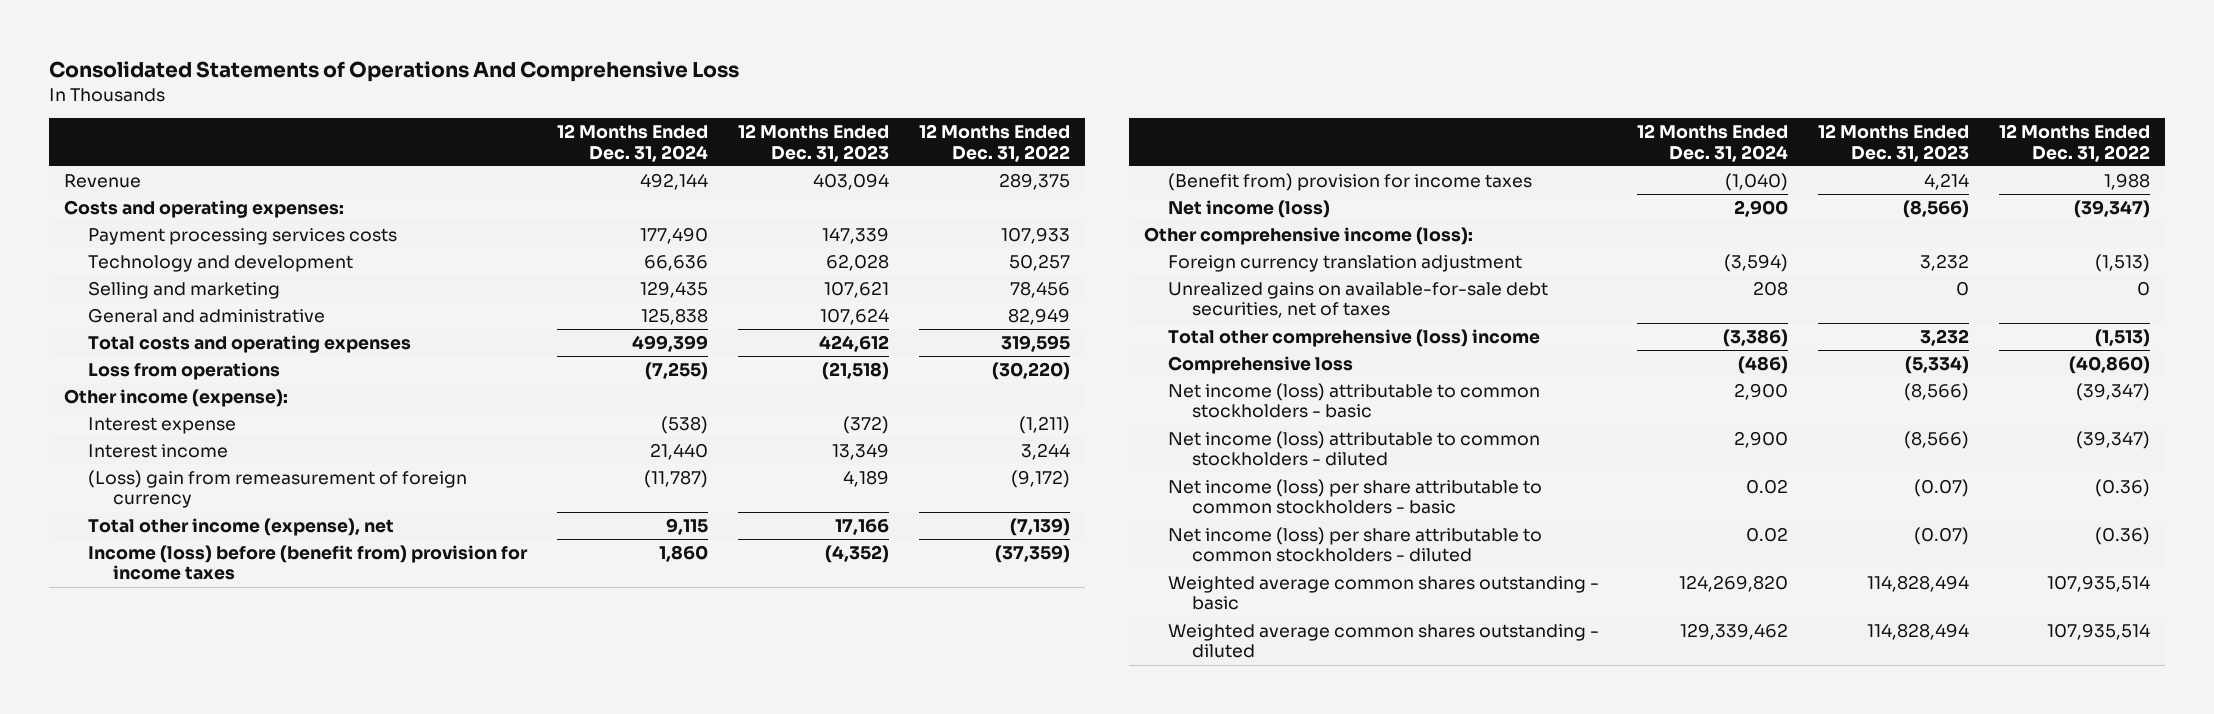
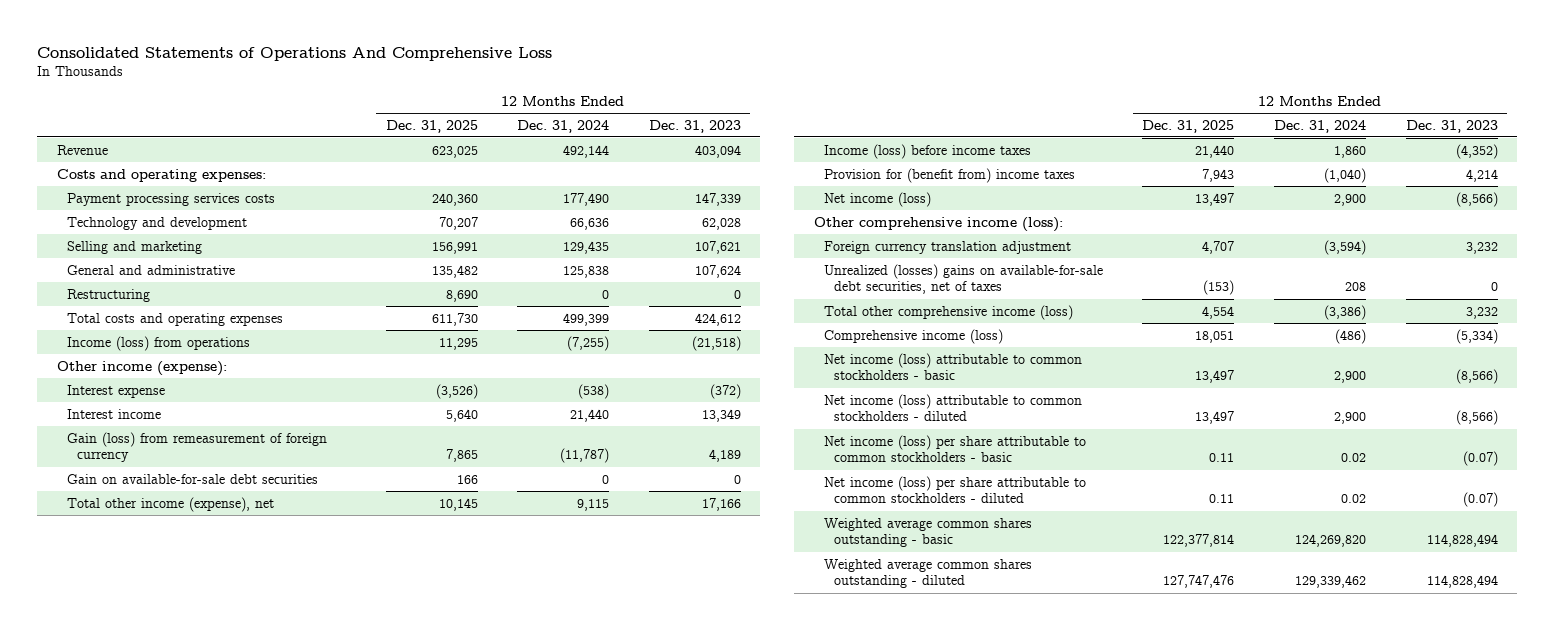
[919,124,1071,162] 12 Months Ended Dec. 31, 2022 -> none
none -> [385,119,478,133] Dec. 31, 2025
none -> [67,288,151,302] Restructuring
[88,362,281,381] Loss from operations -> [67,335,251,351] Income (loss) from operations
[88,470,468,509] (Loss) gain from remeasurement of foreign currency -> [67,431,328,463] Gain (loss) from remeasurement of foreign currency
none -> [67,473,319,484] Gain on available-for-sale debt securities
[88,545,529,581] Income (loss) before (benefit from) provision for income taxes -> [823,143,1031,159] Income (loss) before income taxes
[1168,173,1533,192] (Benefit from) provision for income taxes -> [823,167,1075,183] Provision for (benefit from) income taxes
[1168,282,1549,319] Unrealized gains on available-for-sale debt securities, net of taxes -> [823,263,1103,295] Unrealized (losses) gains on available-for-sale debt securities, net of taxes
[1168,329,1541,348] Total other comprehensive (loss) income -> [823,304,1073,320] Total other comprehensive income (loss)
[1168,356,1354,375] Comprehensive loss -> [823,328,1003,344] Comprehensive income (loss)

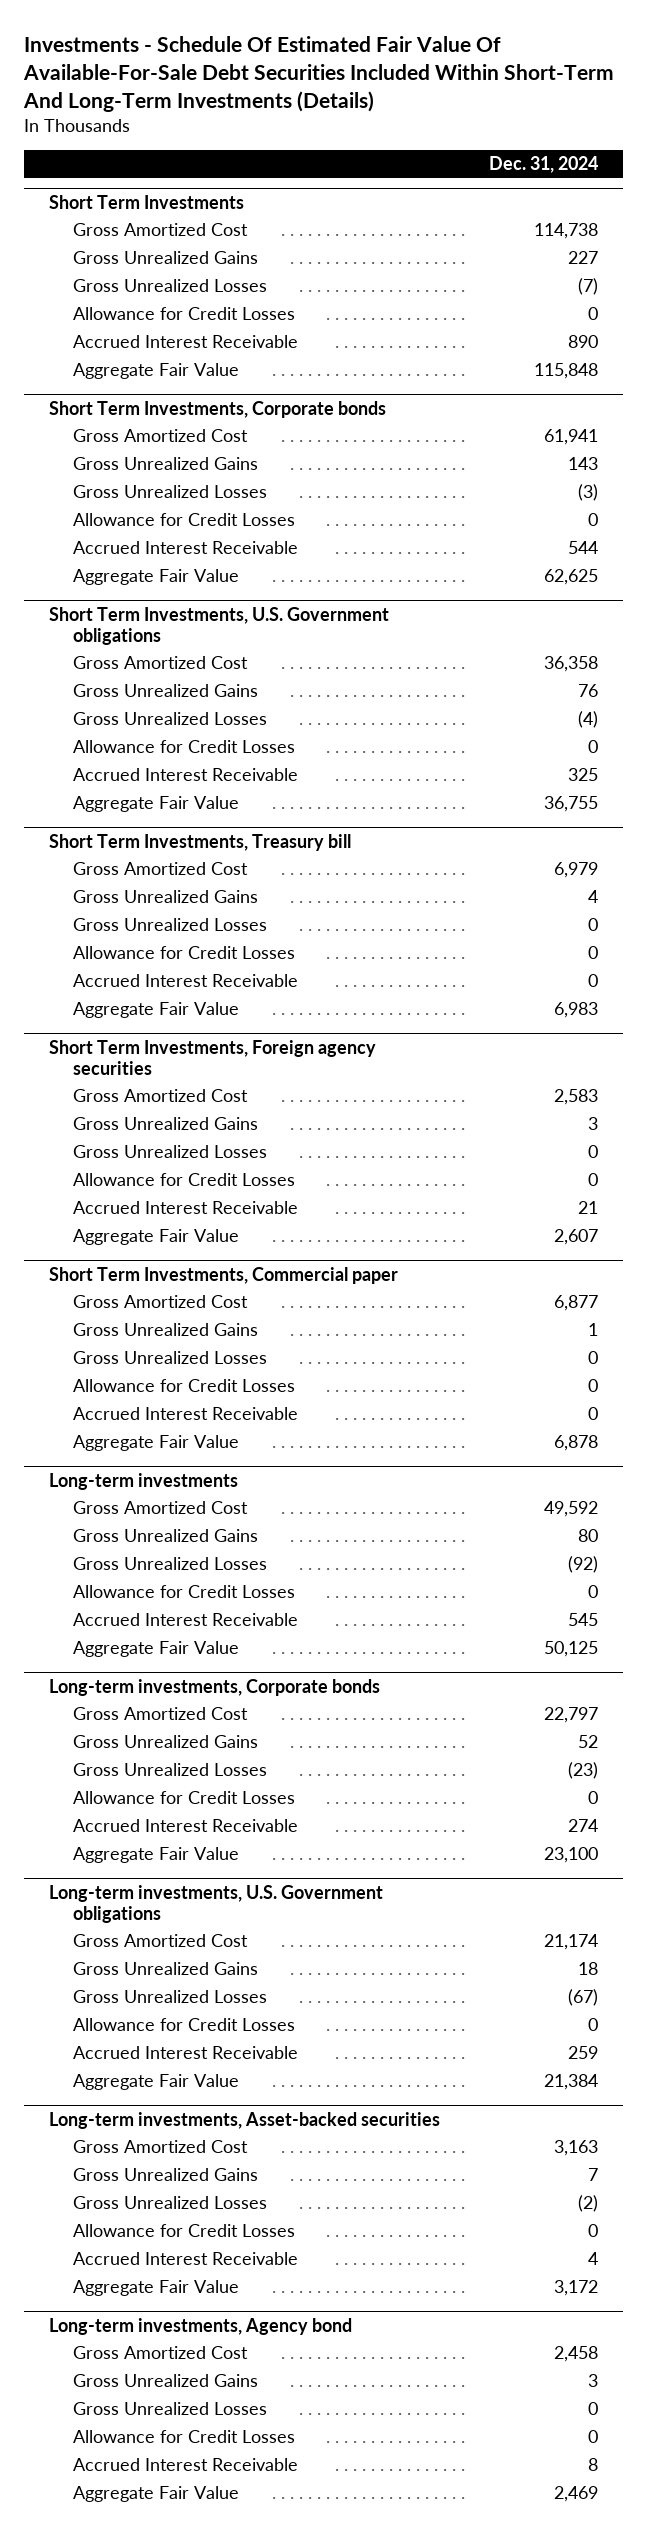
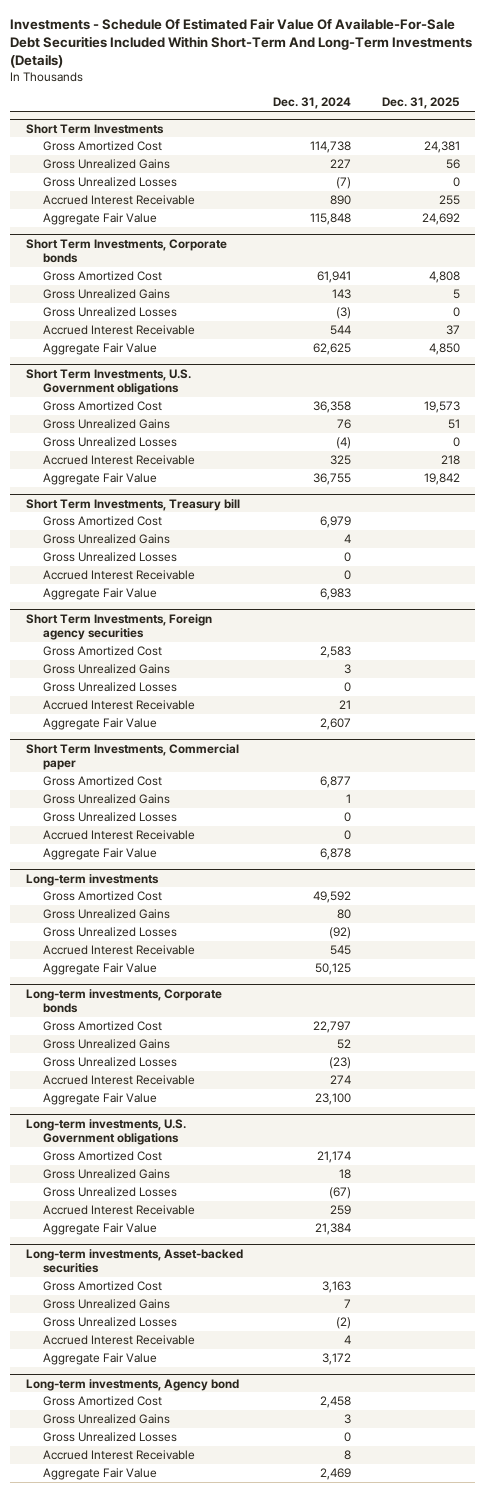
none -> [381,97,460,110] Dec. 31, 2025
[73,307,296,321] Allowance for Credit Losses -> none
[73,513,296,527] Allowance for Credit Losses -> none
[73,740,296,754] Allowance for Credit Losses -> none
[73,946,296,960] Allowance for Credit Losses -> none
[73,1173,296,1187] Allowance for Credit Losses -> none
[73,1379,296,1393] Allowance for Credit Losses -> none
[73,1585,296,1599] Allowance for Credit Losses -> none
[73,1791,296,1805] Allowance for Credit Losses -> none
[73,2018,296,2032] Allowance for Credit Losses -> none
[73,2224,296,2238] Allowance for Credit Losses -> none
[73,2430,296,2444] Allowance for Credit Losses -> none

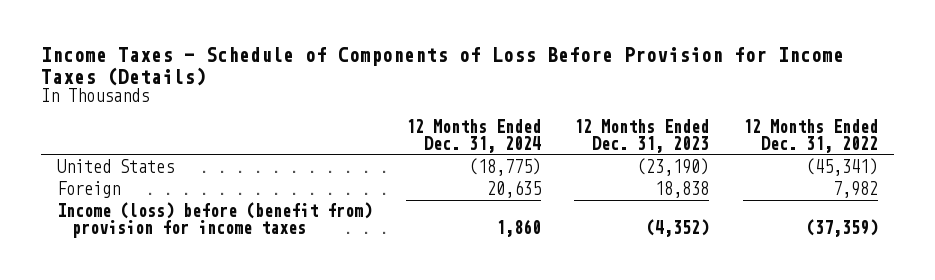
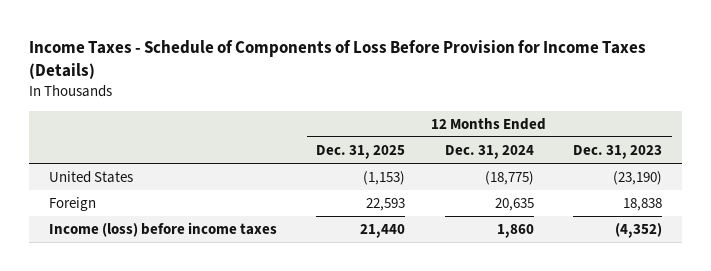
[742,119,878,153] 12 Months Ended Dec. 31, 2022 -> none
none -> [316,144,406,159] Dec. 31, 2025
[57,202,373,239] Income (loss) before (benefit from) provision for income taxes -> [49,222,278,238] Income (loss) before income taxes

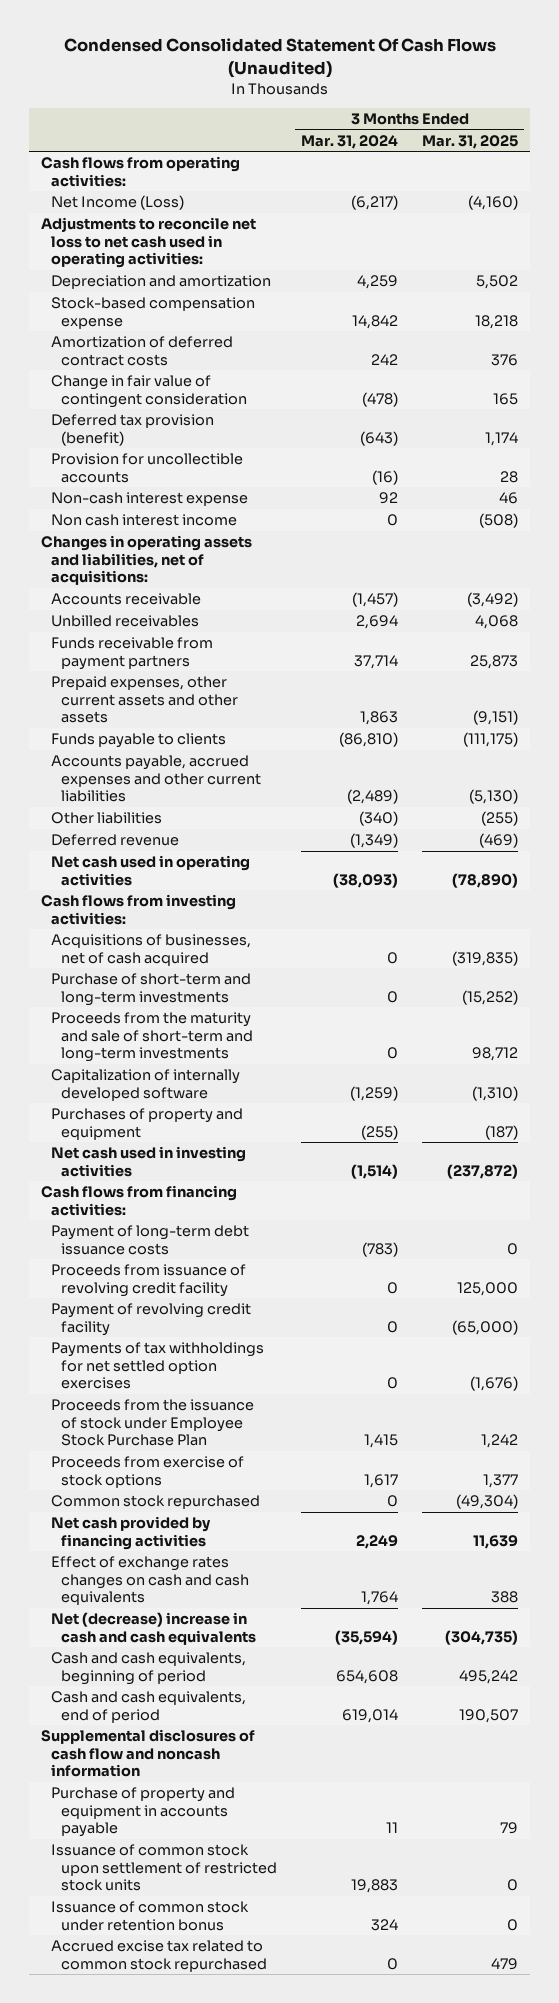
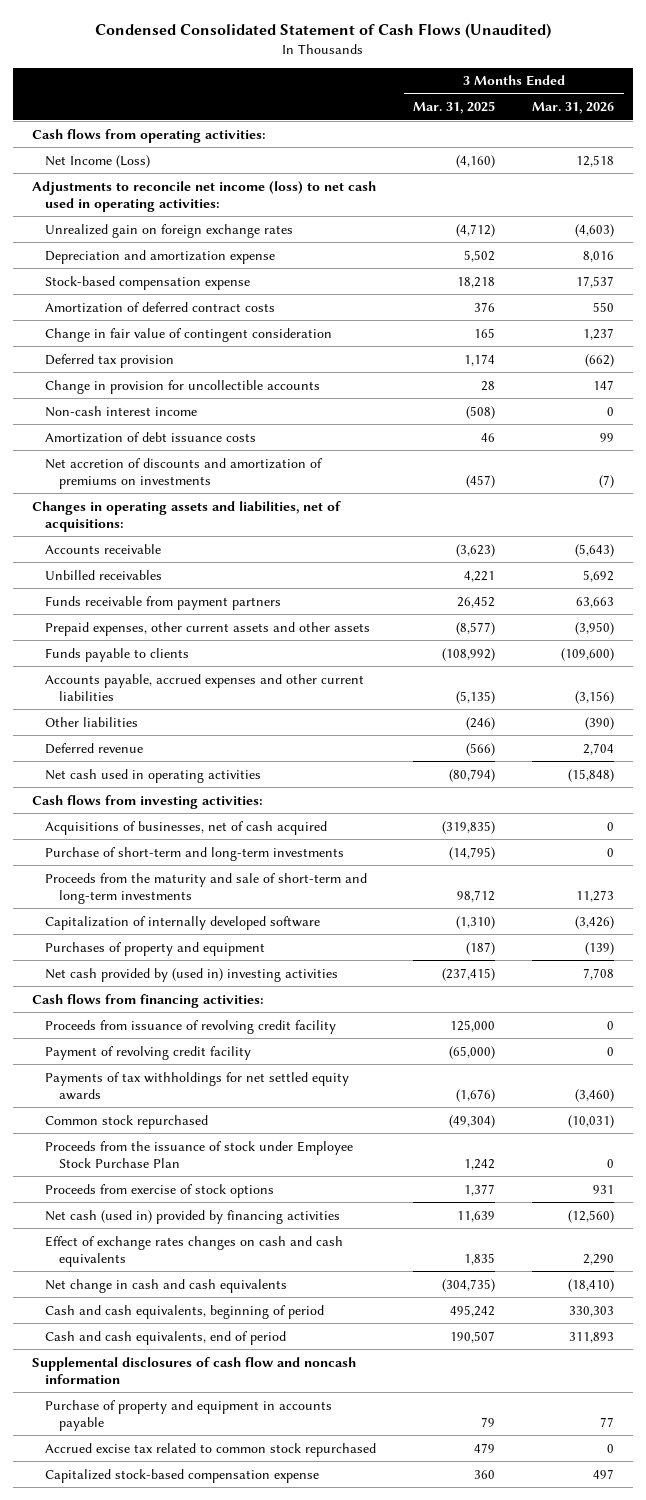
[63,38,496,79] Condensed Consolidated Statement Of Cash Flows (Unaudited) -> [95,22,552,39] Condensed Consolidated Statement of Cash Flows (Unaudited)
[301,134,399,149] Mar. 31, 2024 -> none
none -> [532,102,615,115] Mar. 31, 2026
[40,217,256,269] Adjustments to reconcile net loss to net cash used in operating activities: -> [31,180,376,212] Adjustments to reconcile net income (loss) to net cash used in operating activities:
none -> [45,223,294,238] Unrealized gain on foreign exchange rates
[51,275,272,290] Depreciation and amortization -> [45,249,276,264] Depreciation and amortization expense
[51,492,249,507] Non-cash interest expense -> none
[51,414,215,446] Deferred tax provision (benefit) -> [45,353,175,368] Deferred tax provision
[51,453,244,483] Provision for uncollectible accounts -> [45,379,321,394] Change in provision for uncollectible accounts
[51,514,238,527] Non cash interest income -> [45,405,198,417] Non-cash interest income
none -> [45,431,257,443] Amortization of debt issuance costs
none -> [45,457,324,489] Net accretion of discounts and amortization of premiums on investments
[467,592,519,608] (3,492) -> [456,543,496,557] (3,623)
[475,615,519,630] 4,068 -> [464,570,496,582] 4,221
[470,654,519,669] 25,873 -> [457,595,496,608] 26,452
[473,710,519,726] (9,151) -> [456,621,496,635] (8,577)
[463,732,519,748] (111,175) -> [442,647,496,661] (108,992)
[469,789,519,805] (5,130) -> [456,690,496,704] (5,135)
[481,811,519,827] (255) -> [466,716,496,730] (246)
[479,833,519,849] (469) -> [466,742,496,756] (566)
[452,872,519,888] (78,890) -> [449,768,496,782] (80,794)
[462,989,519,1005] (15,252) -> [449,846,496,860] (14,795)
[51,1146,247,1177] Net cash used in investing activities -> [45,967,339,982] Net cash provided by (used in) investing activities
[447,1163,519,1179] (237,872) -> [442,967,496,981] (237,415)
[51,1225,250,1255] Payment of long-term debt issuance costs -> none
[51,1342,265,1390] Payments of tax withholdings for net settled option exercises -> [45,1071,350,1100] Payments of tax withholdings for net settled equity awards
[51,1495,261,1510] Common stock repurchased -> [45,1114,209,1129] Common stock repurchased
[51,1516,212,1550] Net cash provided by financing activities -> [45,1209,341,1224] Net cash (used in) provided by financing activities
[491,1591,519,1604] 388 -> [464,1252,496,1265] 1,835
[51,1612,257,1645] Net (decrease) increase in cash and cash equivalents -> [45,1278,288,1293] Net change in cash and cash equivalents
[51,1844,278,1892] Issuance of common stock upon settlement of restricted stock units -> none
[51,1901,250,1931] Issuance of common stock under retention bonus -> none
none -> [45,1468,320,1483] Capitalized stock-based compensation expense

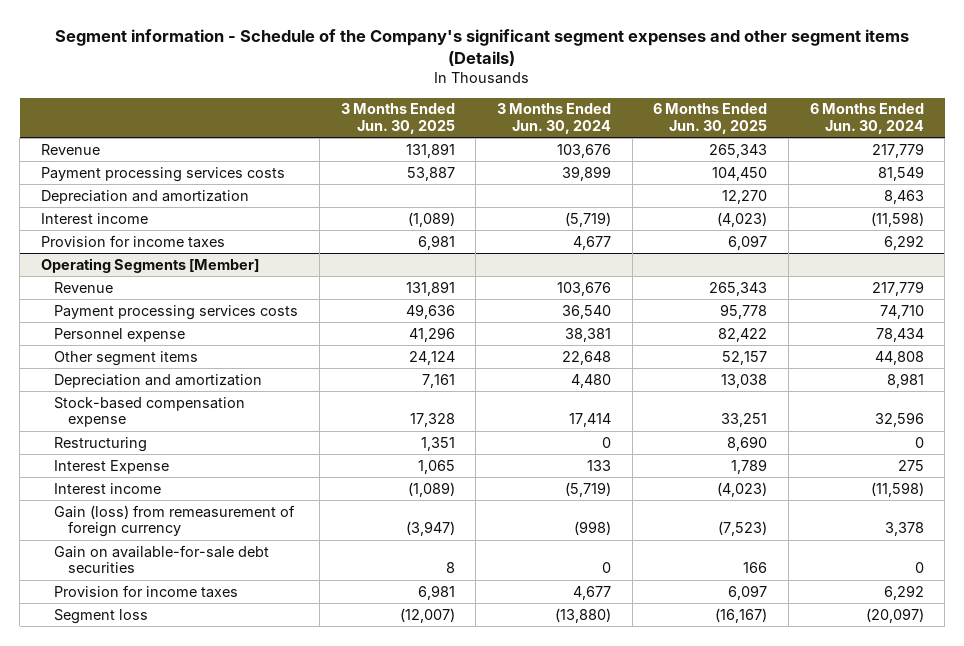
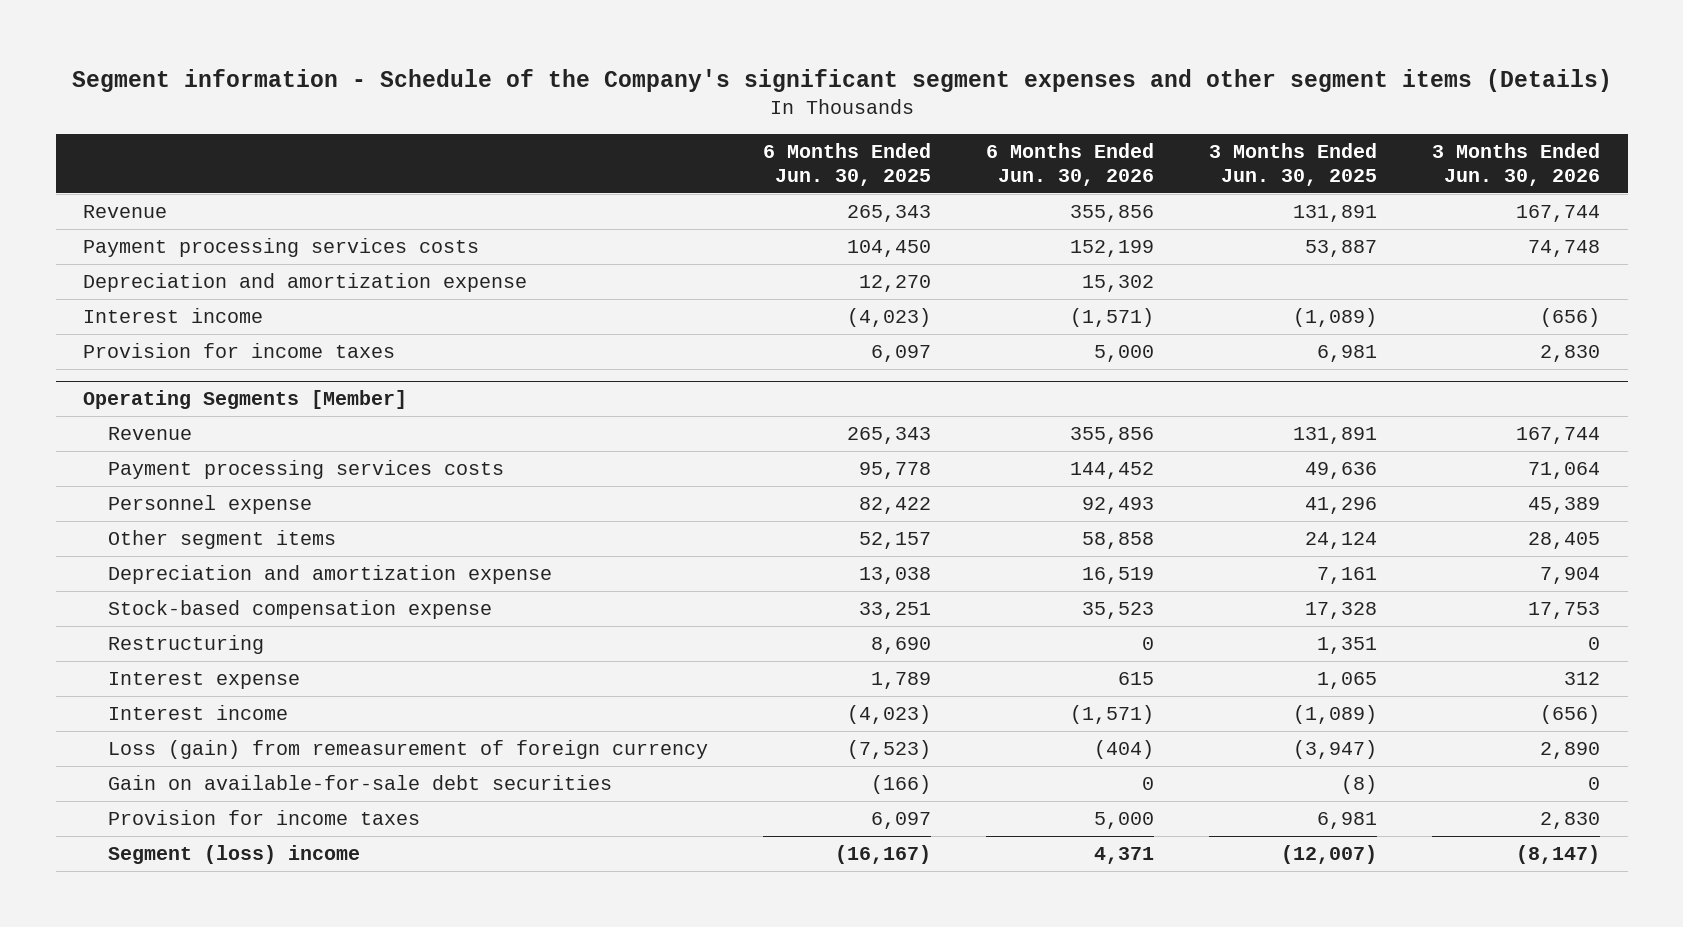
[496,103,611,135] 3 Months Ended Jun. 30, 2024 -> none
[809,103,924,135] 6 Months Ended Jun. 30, 2024 -> none
none -> [986,142,1155,186] 6 Months Ended Jun. 30, 2026
none -> [1432,142,1601,186] 3 Months Ended Jun. 30, 2026
[40,189,249,204] Depreciation and amortization -> [83,273,528,293] Depreciation and amortization expense
[54,373,263,388] Depreciation and amortization -> [108,565,553,585] Depreciation and amortization expense
[54,459,170,474] Interest Expense -> [108,672,301,690] Interest expense
[54,504,296,538] Gain (loss) from remeasurement of foreign currency -> [108,740,709,760] Loss (gain) from remeasurement of foreign currency
[445,562,455,574] 8 -> [1341,775,1378,795] (8)
[743,562,768,574] 166 -> [871,775,932,795] (166)
[54,608,149,624] Segment loss -> [108,845,361,865] Segment (loss) income

